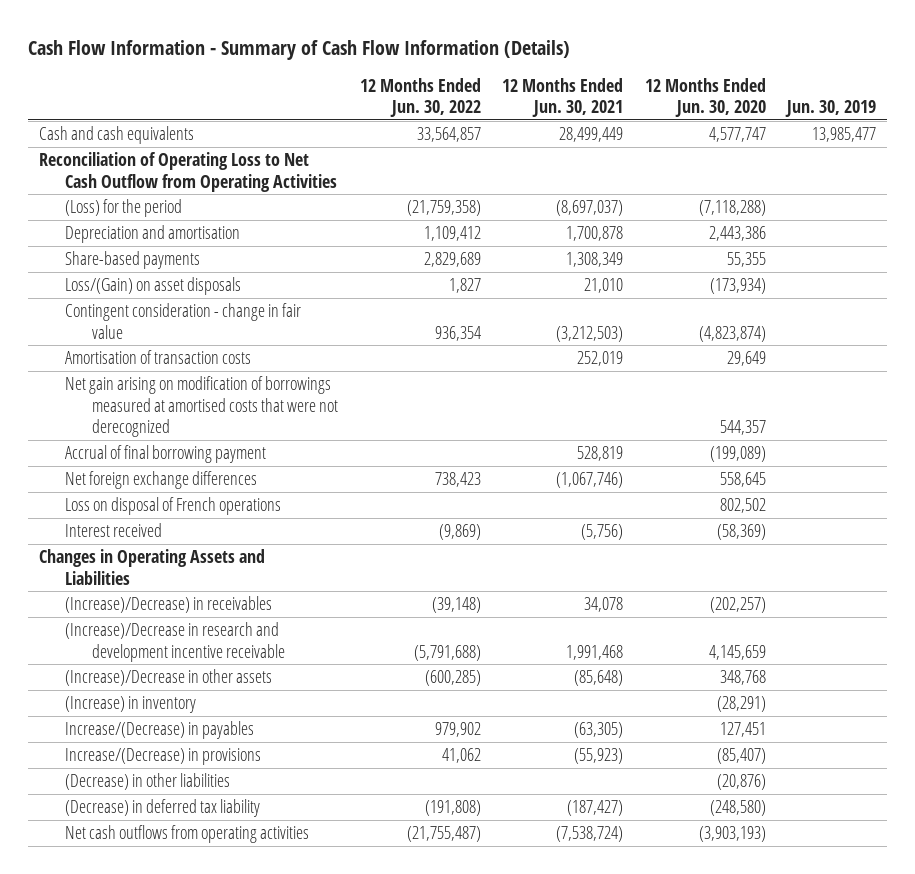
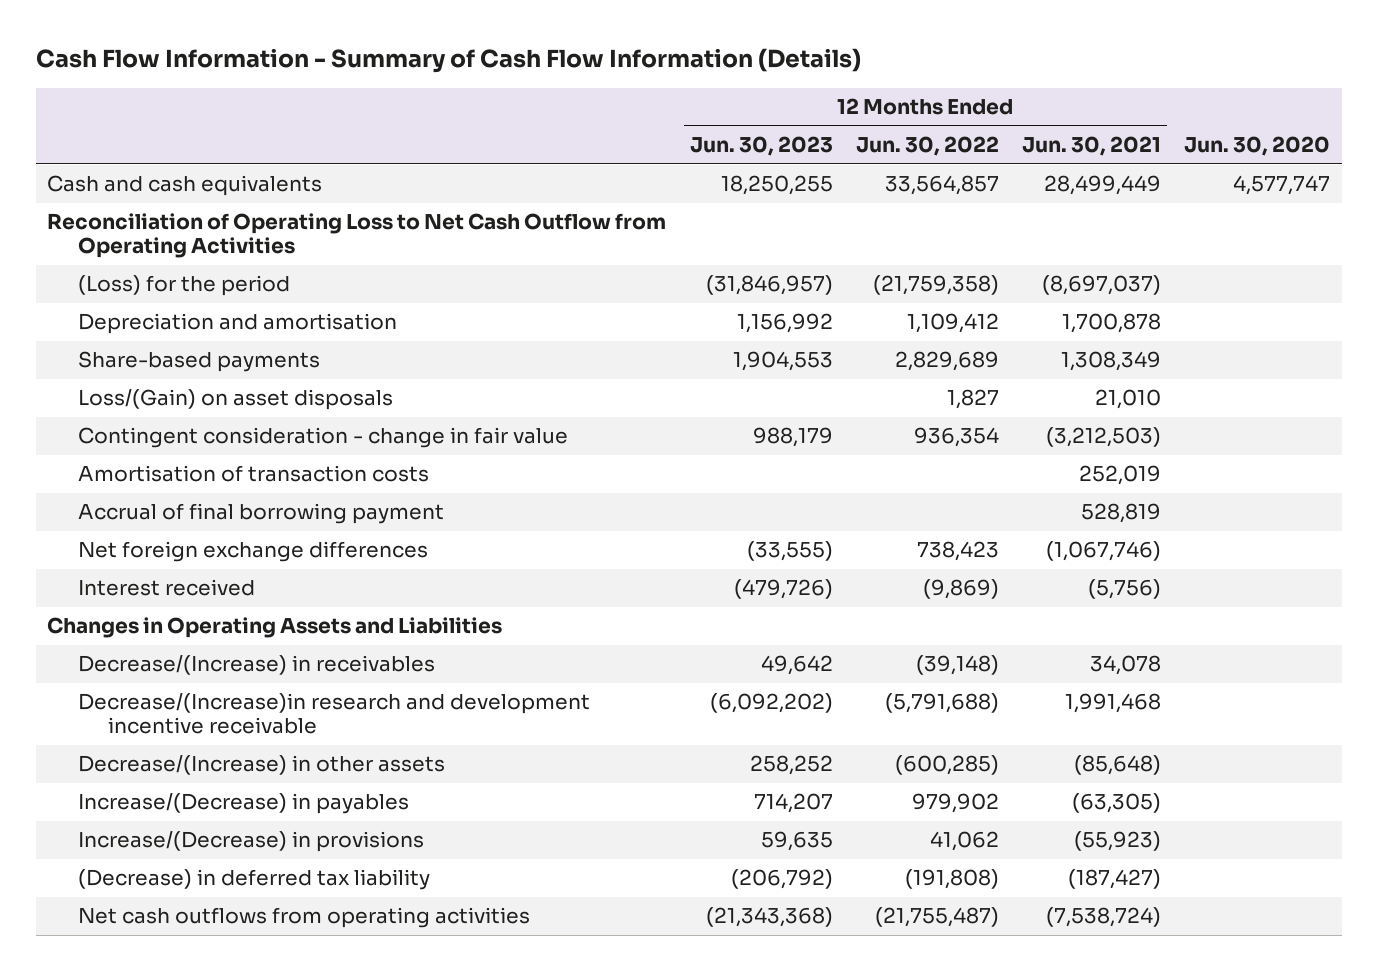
[644,77,766,118] 12 Months Ended Jun. 30, 2020 -> none
[785,100,877,118] Jun. 30, 2019 -> none
none -> [689,136,833,157] Jun. 30, 2023
none -> [1184,136,1331,157] Jun. 30, 2020
[65,376,339,437] Net gain arising on modification of borrowings measured at amortised costs that were not derecognized -> none
[65,497,282,516] Loss on disposal of French operations -> none
[65,696,197,714] (Increase) in inventory -> none
[65,596,273,614] (Increase)/Decrease) in receivables -> [77,655,435,676] Decrease/(Increase) in receivables
[65,622,286,662] (Increase)/Decrease in research and development incentive receivable -> [77,693,590,735] Decrease/(Increase)in research and development incentive receivable
[65,669,273,687] (Increase)/Decrease in other assets -> [77,755,445,776] Decrease/(Increase) in other assets
[65,773,231,791] (Decrease) in other liabilities -> none

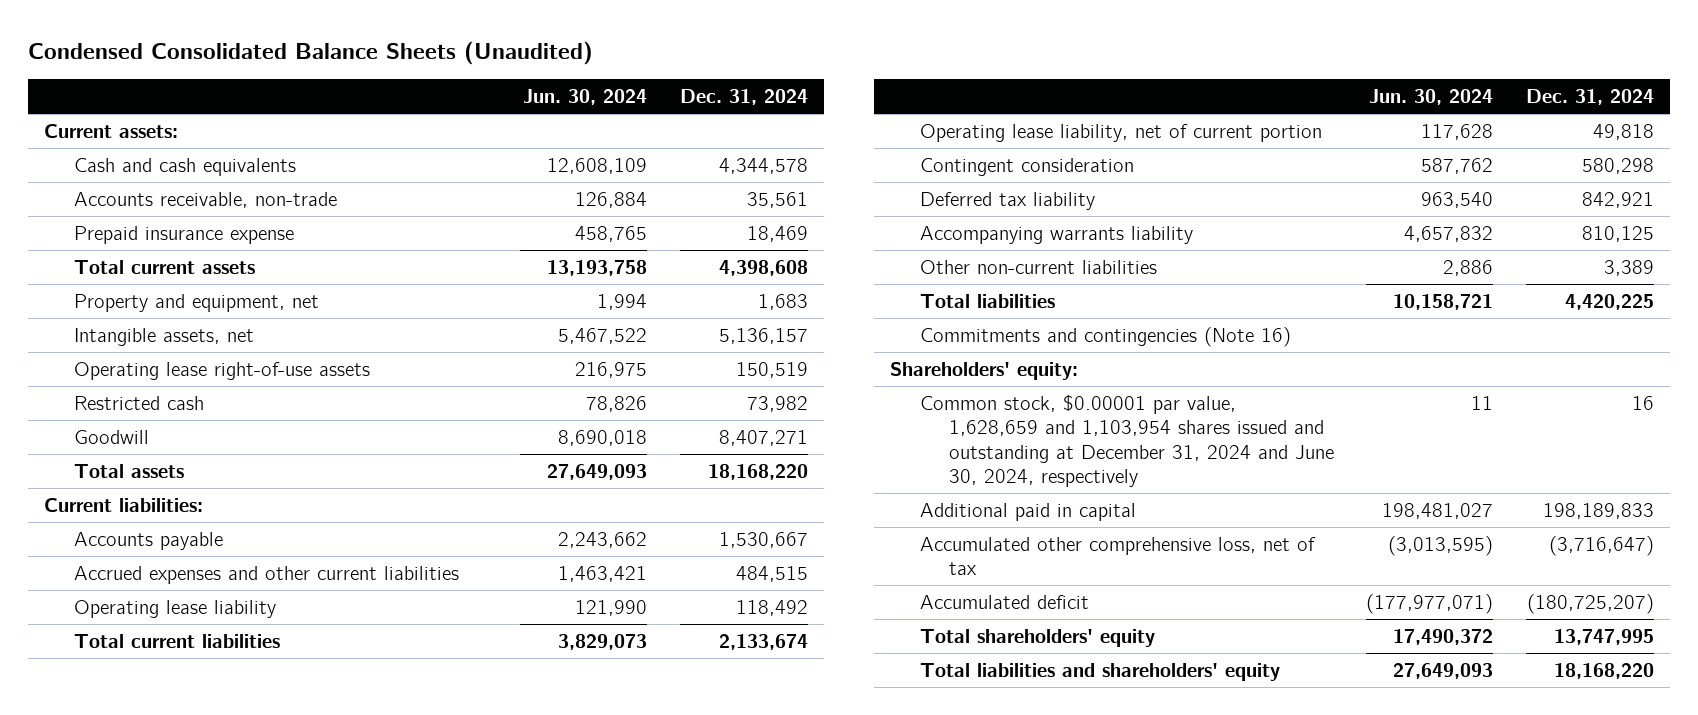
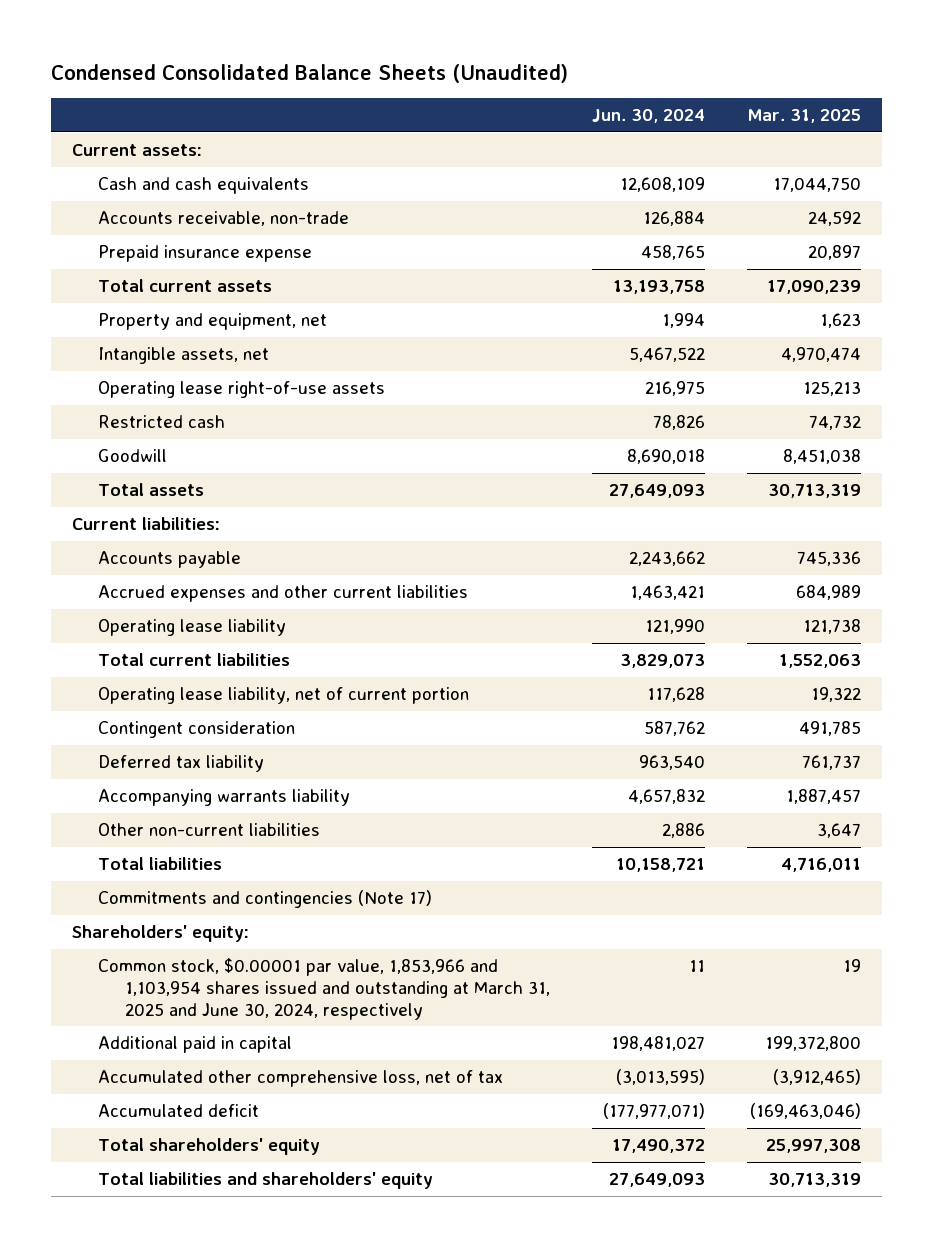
[679,89,808,106] Dec. 31, 2024 -> none
none -> [746,109,861,124] Mar. 31, 2025
[919,326,1291,347] Commitments and contingencies (Note 16) -> [98,890,433,909] Commitments and contingencies (Note 17)
[919,394,1335,488] Common stock, $0.00001 par value, 1,628,659 and 1,103,954 shares issued and outstanding at December 31, 2024 and June 30, 2024, respectively -> [98,958,551,1020] Common stock, $0.00001 par value, 1,853,966 and 1,103,954 shares issued and outstanding at March 31, 2025 and June 30, 2024, respectively

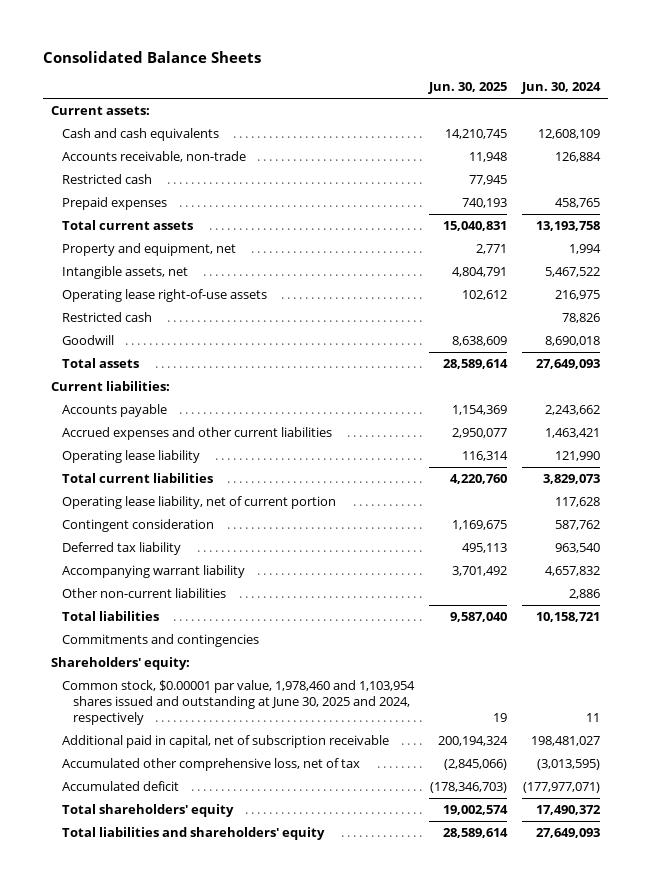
[50,63,568,83] Condensed Consolidated Balance Sheets (Unaudited) -> [43,50,262,63] Consolidated Balance Sheets
[746,109,861,124] Mar. 31, 2025 -> none
none -> [428,82,508,95] Jun. 30, 2025
none -> [61,173,152,184] Restricted cash
[98,245,313,263] Prepaid insurance expense -> [61,196,167,210] Prepaid expenses
[98,789,351,807] Accompanying warrants liability -> [61,564,245,578] Accompanying warrant liability
[98,890,433,909] Commitments and contingencies (Note 17) -> [61,633,259,647] Commitments and contingencies
[98,958,551,1020] Common stock, $0.00001 par value, 1,853,966 and 1,103,954 shares issued and outstanding at March 31, 2025 and June 30, 2024, respectively -> [61,679,415,726] Common stock, $0.00001 par value, 1,978,460 and 1,103,954 shares issued and outstanding at June 30, 2025 and 2024, respectively
[98,1036,293,1054] Additional paid in capital -> [61,734,389,748] Additional paid in capital, net of subscription receivable

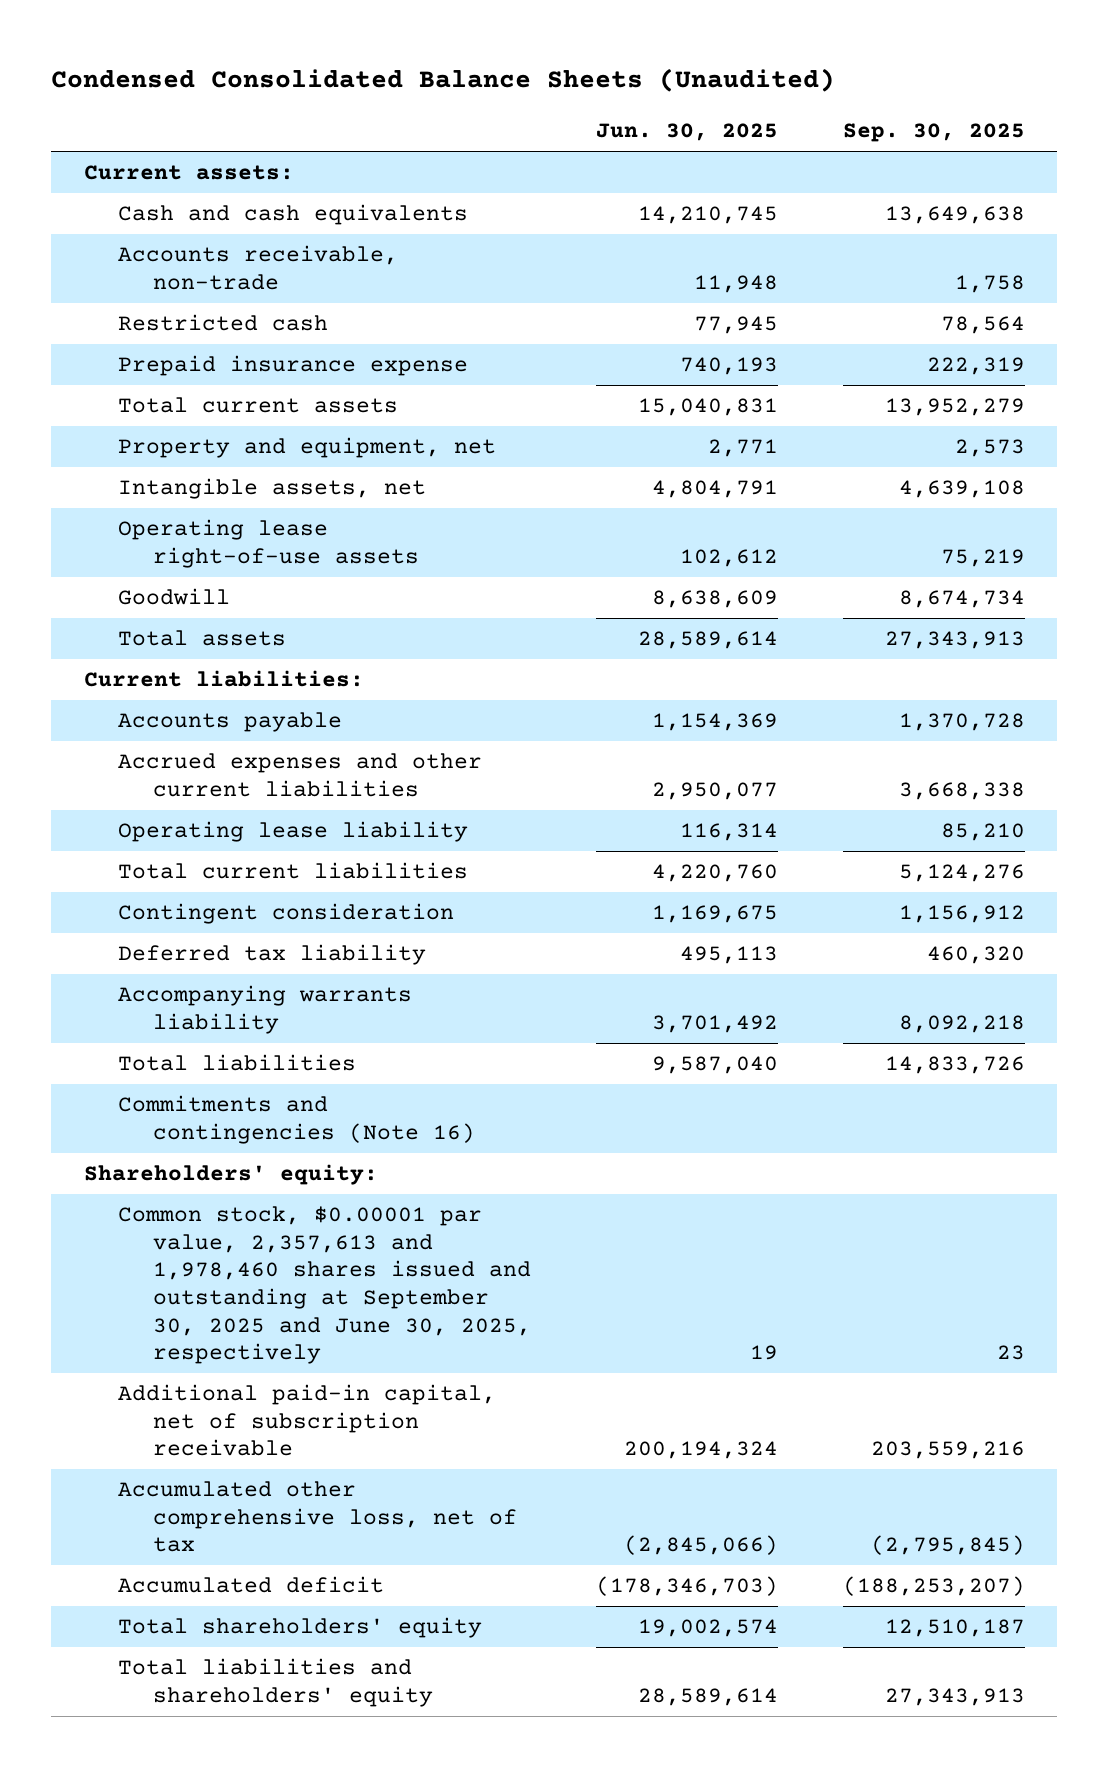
[43,50,262,63] Consolidated Balance Sheets -> [51,68,836,93] Condensed Consolidated Balance Sheets (Unaudited)
[521,82,602,95] Jun. 30, 2024 -> none
none -> [842,123,1025,143] Sep. 30, 2025
[61,196,167,210] Prepaid expenses -> [118,355,469,377] Prepaid insurance expense
[61,311,152,322] Restricted cash -> none
[61,495,336,509] Operating lease liability, net of current portion -> none
[61,587,226,598] Other non-current liabilities -> none
[61,564,245,578] Accompanying warrant liability -> [118,985,413,1034] Accompanying warrants liability
[61,633,259,647] Commitments and contingencies -> [118,1095,475,1144] Commitments and contingencies (Note 16)
[61,679,415,726] Common stock, $0.00001 par value, 1,978,460 and 1,103,954 shares issued and outstanding at June 30, 2025 and 2024, respectively -> [118,1206,531,1365] Common stock, $0.00001 par value, 2,357,613 and 1,978,460 shares issued and outstanding at September 30, 2025 and June 30, 2025, respectively
[61,734,389,748] Additional paid in capital, net of subscription receivable -> [118,1384,497,1457] Additional paid-in capital, net of subscription receivable

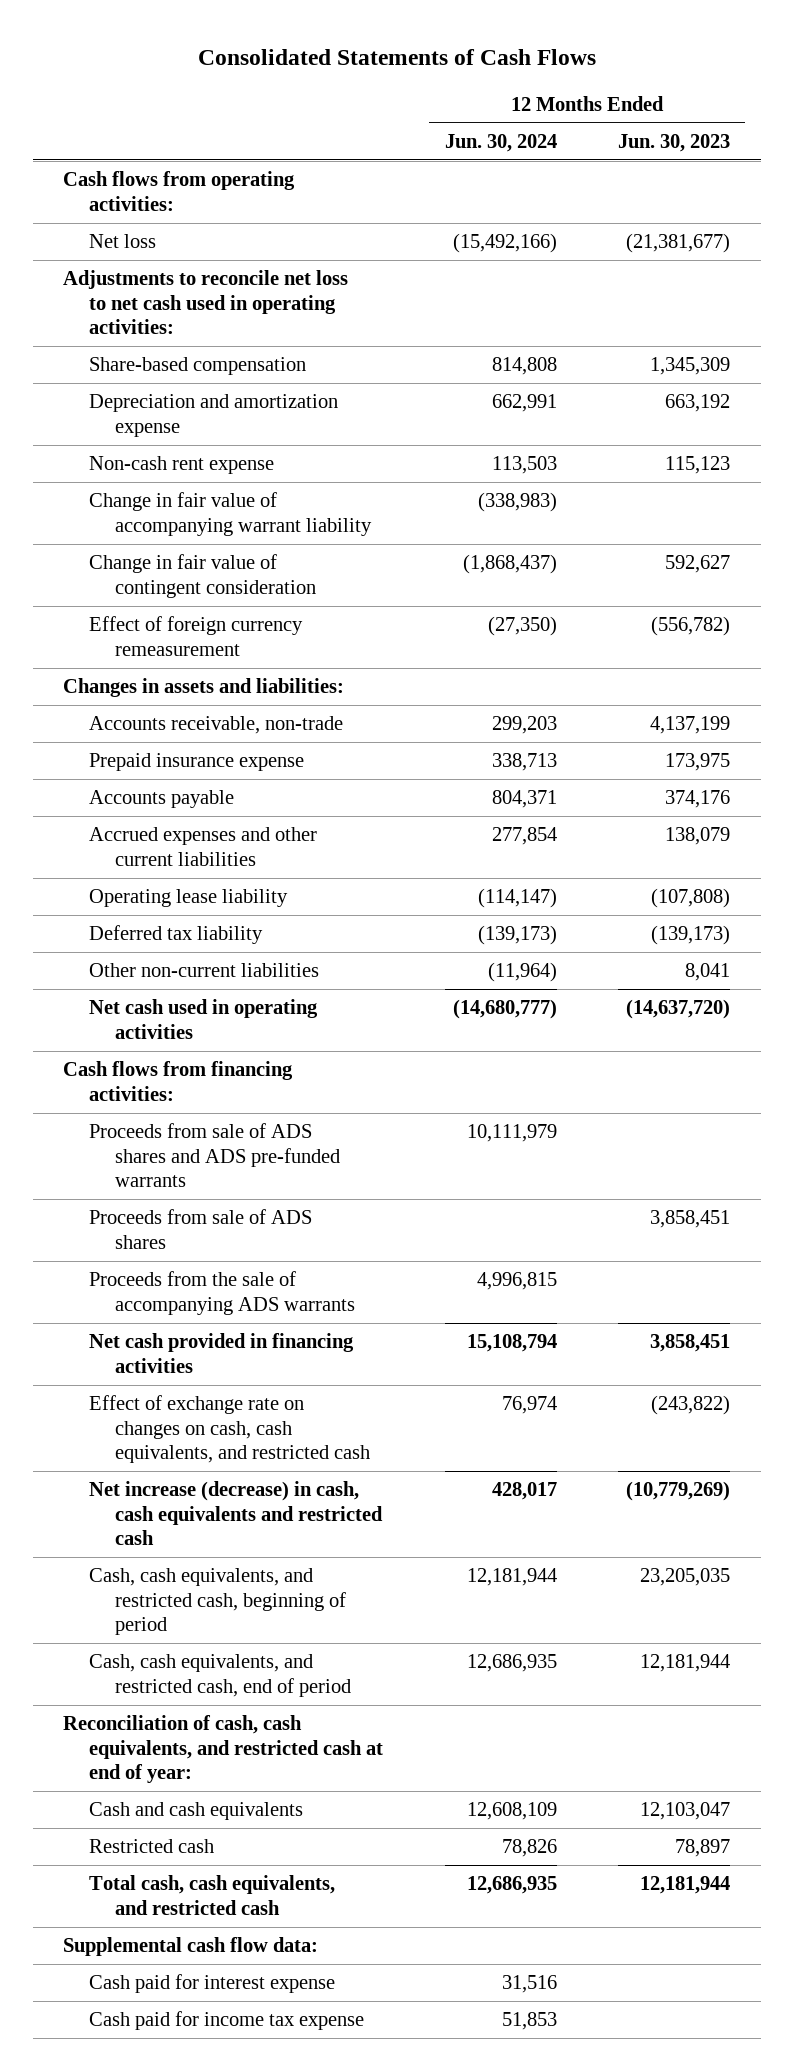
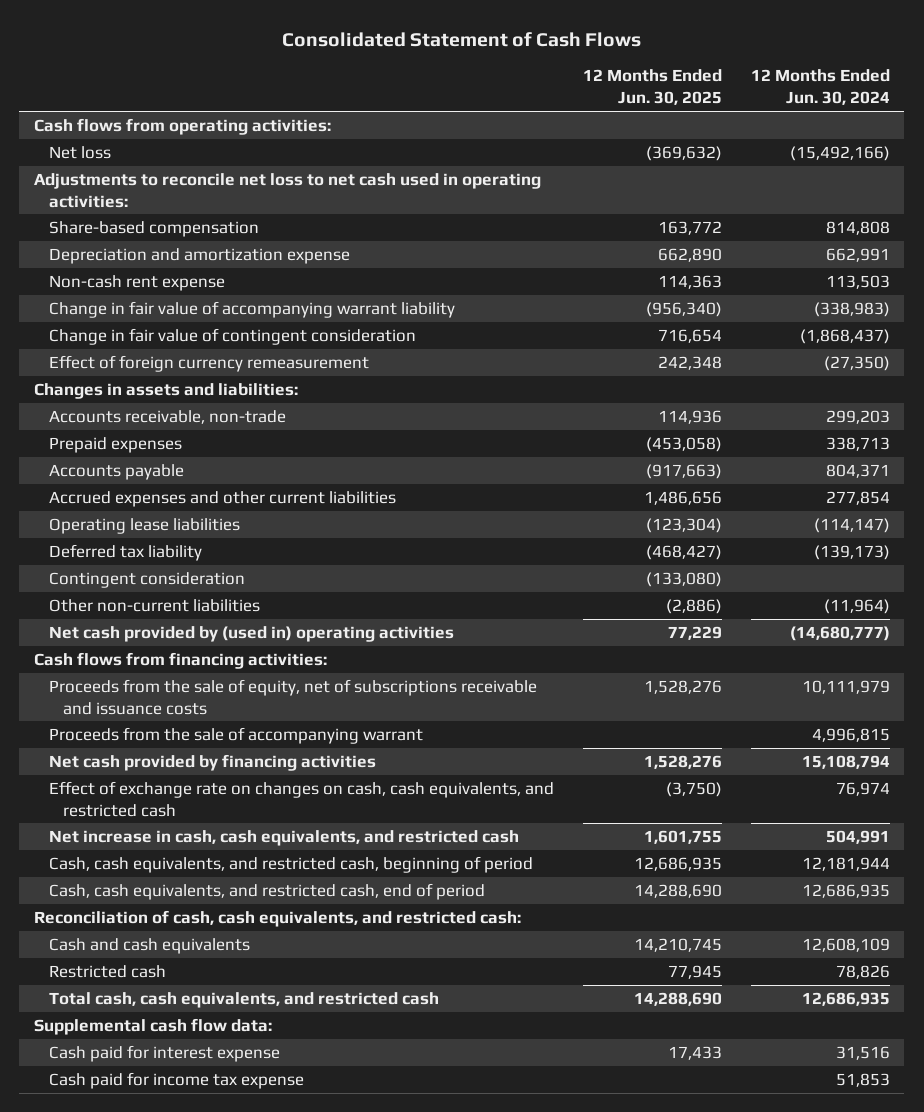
[197,48,596,65] Consolidated Statements of Cash Flows -> [281,31,641,47] Consolidated Statement of Cash Flows
[618,133,731,152] Jun. 30, 2023 -> none
none -> [582,69,722,106] 12 Months Ended Jun. 30, 2025
[89,753,305,772] Prepaid insurance expense -> [48,436,182,453] Prepaid expenses
[89,889,289,908] Operating lease liability -> [48,517,240,534] Operating lease liabilities
none -> [48,571,245,588] Contingent consideration
[89,999,319,1039] Net cash used in operating activities -> [48,625,454,642] Net cash provided by (used in) operating activities
[89,1209,313,1249] Proceeds from sale of ADS shares -> none
[89,1123,341,1187] Proceeds from sale of ADS shares and ADS pre-funded warrants -> [48,678,537,715] Proceeds from the sale of equity, net of subscriptions receivable and issuance costs
[89,1271,356,1315] Proceeds from the sale of accompanying ADS warrants -> [48,726,423,744] Proceeds from the sale of accompanying warrant
[89,1333,355,1373] Net cash provided in financing activities -> [48,753,376,771] Net cash provided by financing activities
[89,1481,384,1545] Net increase (decrease) in cash, cash equivalents and restricted cash -> [48,829,519,846] Net increase in cash, cash equivalents, and restricted cash
[491,1482,557,1501] 428,017 -> [825,829,890,844] 504,991
[63,1715,384,1783] Reconciliation of cash, cash equivalents, and restricted cash at end of year: -> [34,909,522,927] Reconciliation of cash, cash equivalents, and restricted cash:

